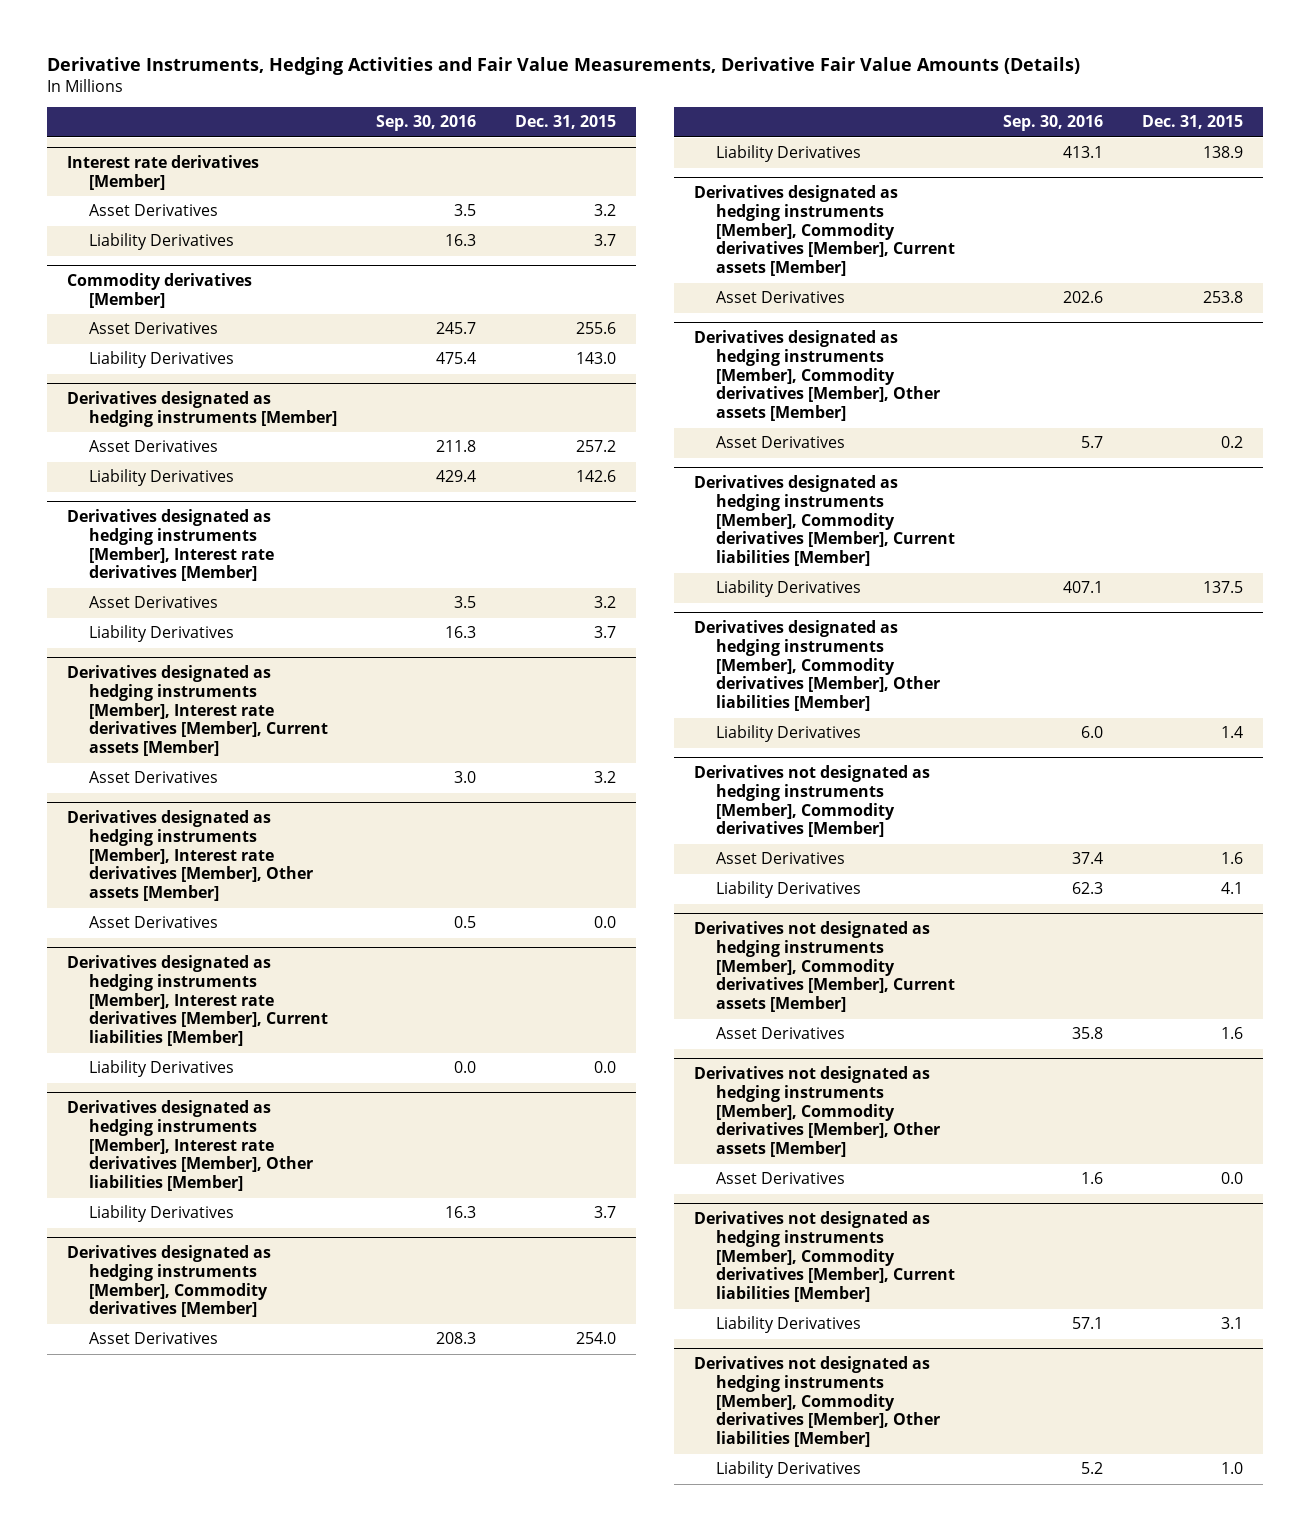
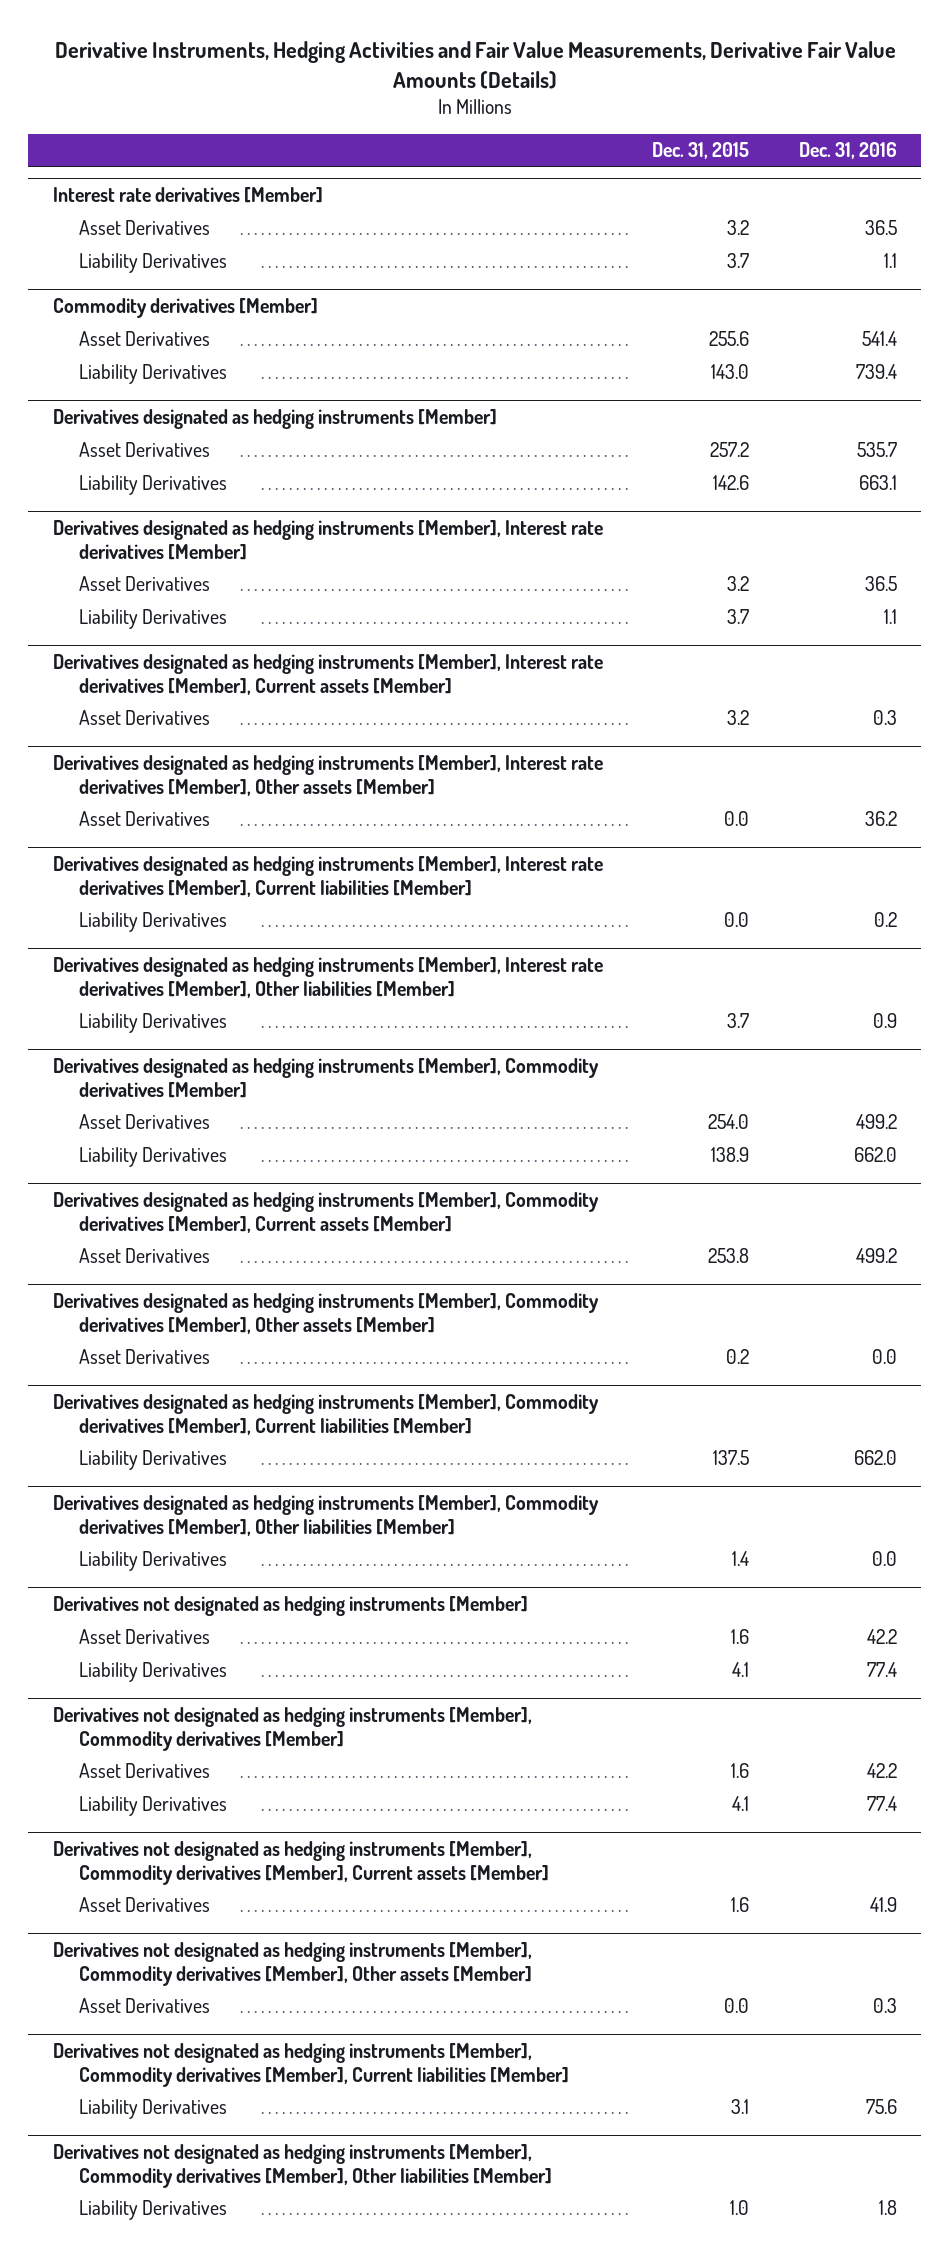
[376,115,477,132] Sep. 30, 2016 -> none
none -> [798,142,897,160] Dec. 31, 2016
none -> [53,1596,529,1617] Derivatives not designated as hedging instruments [Member]
none -> [78,1629,210,1645] Asset Derivatives
none -> [78,1662,227,1683] Liability Derivatives

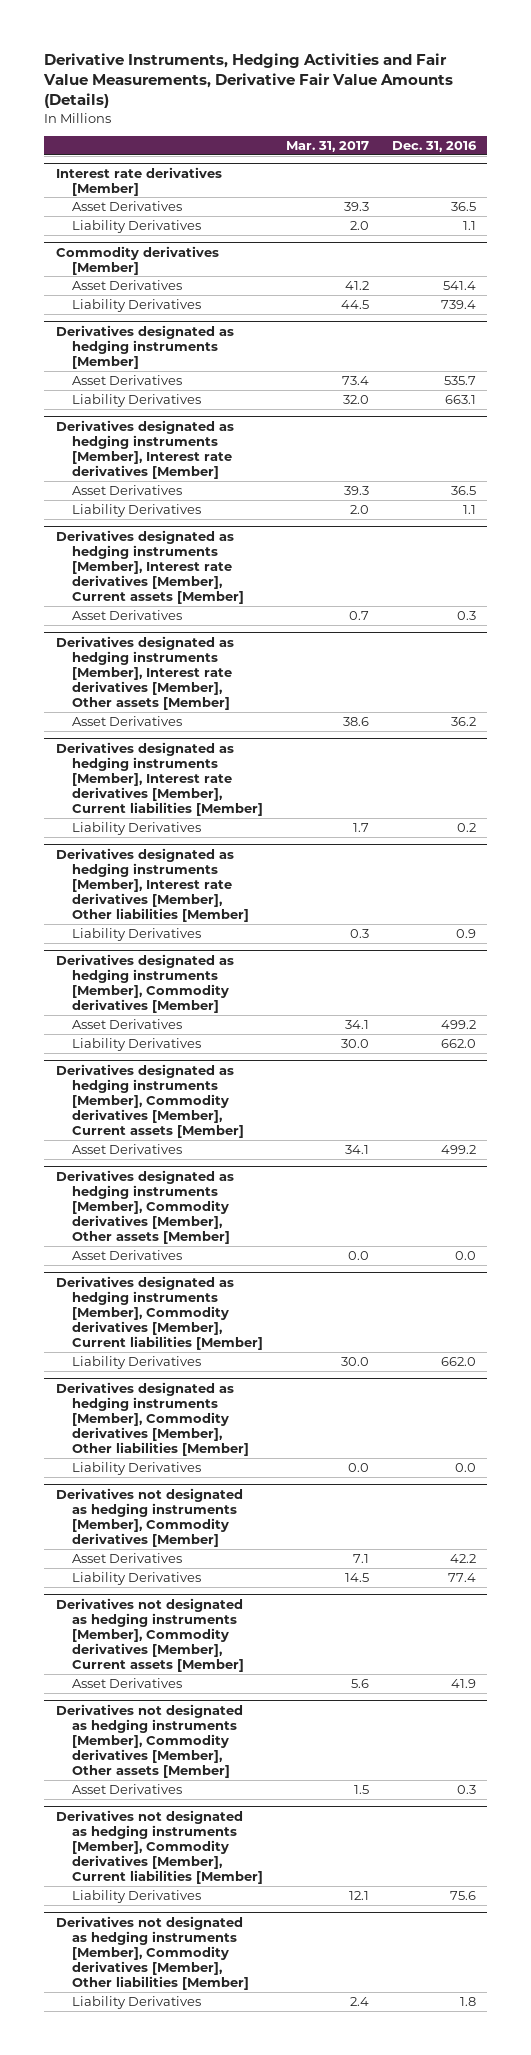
[652,142,750,160] Dec. 31, 2015 -> none
none -> [285,140,369,152] Mar. 31, 2017
[53,1596,529,1617] Derivatives not designated as hedging instruments [Member] -> none
[78,1629,210,1645] Asset Derivatives -> none
[78,1662,227,1683] Liability Derivatives -> none

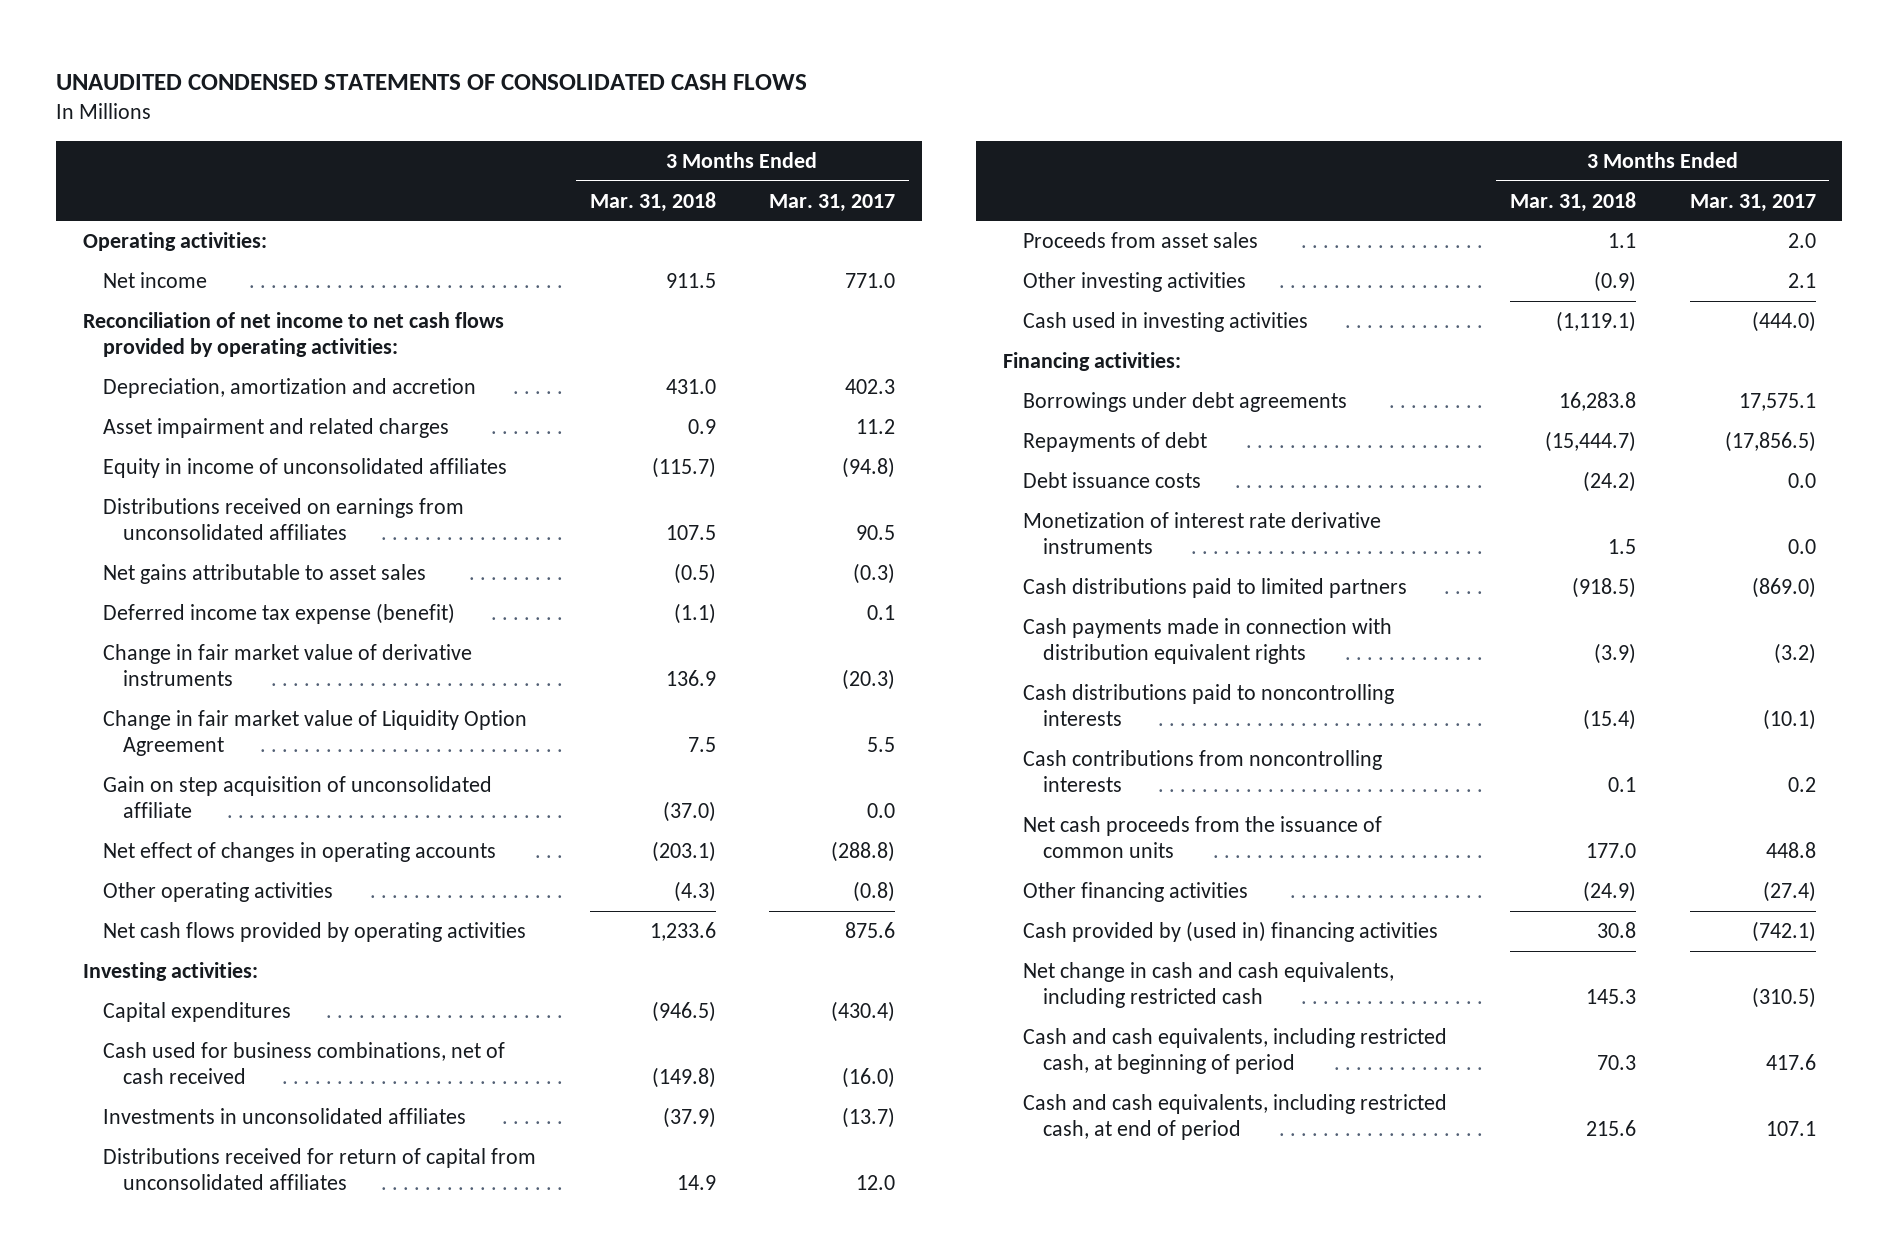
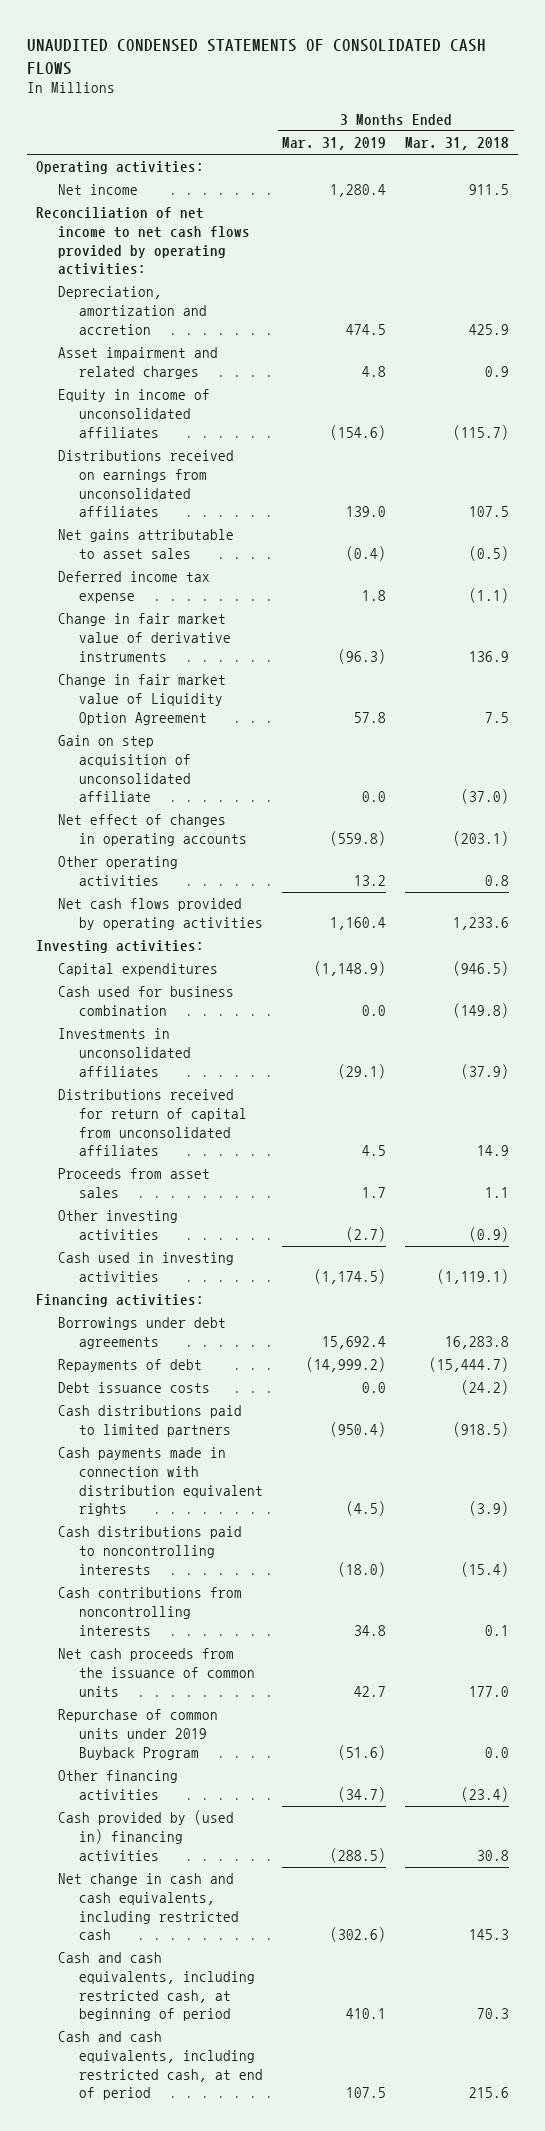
[769,193,896,212] Mar. 31, 2017 -> none
none -> [282,137,387,151] Mar. 31, 2019
[665,378,716,394] 431.0 -> [468,323,509,335] 425.9
[102,602,455,624] Deferred income tax expense (benefit) -> [57,571,210,604] Deferred income tax expense
[673,880,716,902] (4.3) -> [484,875,509,887] 0.8
[102,1041,505,1085] Cash used for business combinations, net of cash received -> [57,986,234,1017] Cash used for business combination
[1023,511,1382,555] Monetization of interest rate derivative instruments -> none
none -> [57,1709,218,1760] Repurchase of common units under 2019 Buyback Program
[1582,880,1636,902] (24.9) -> [460,1787,509,1803] (23.4)

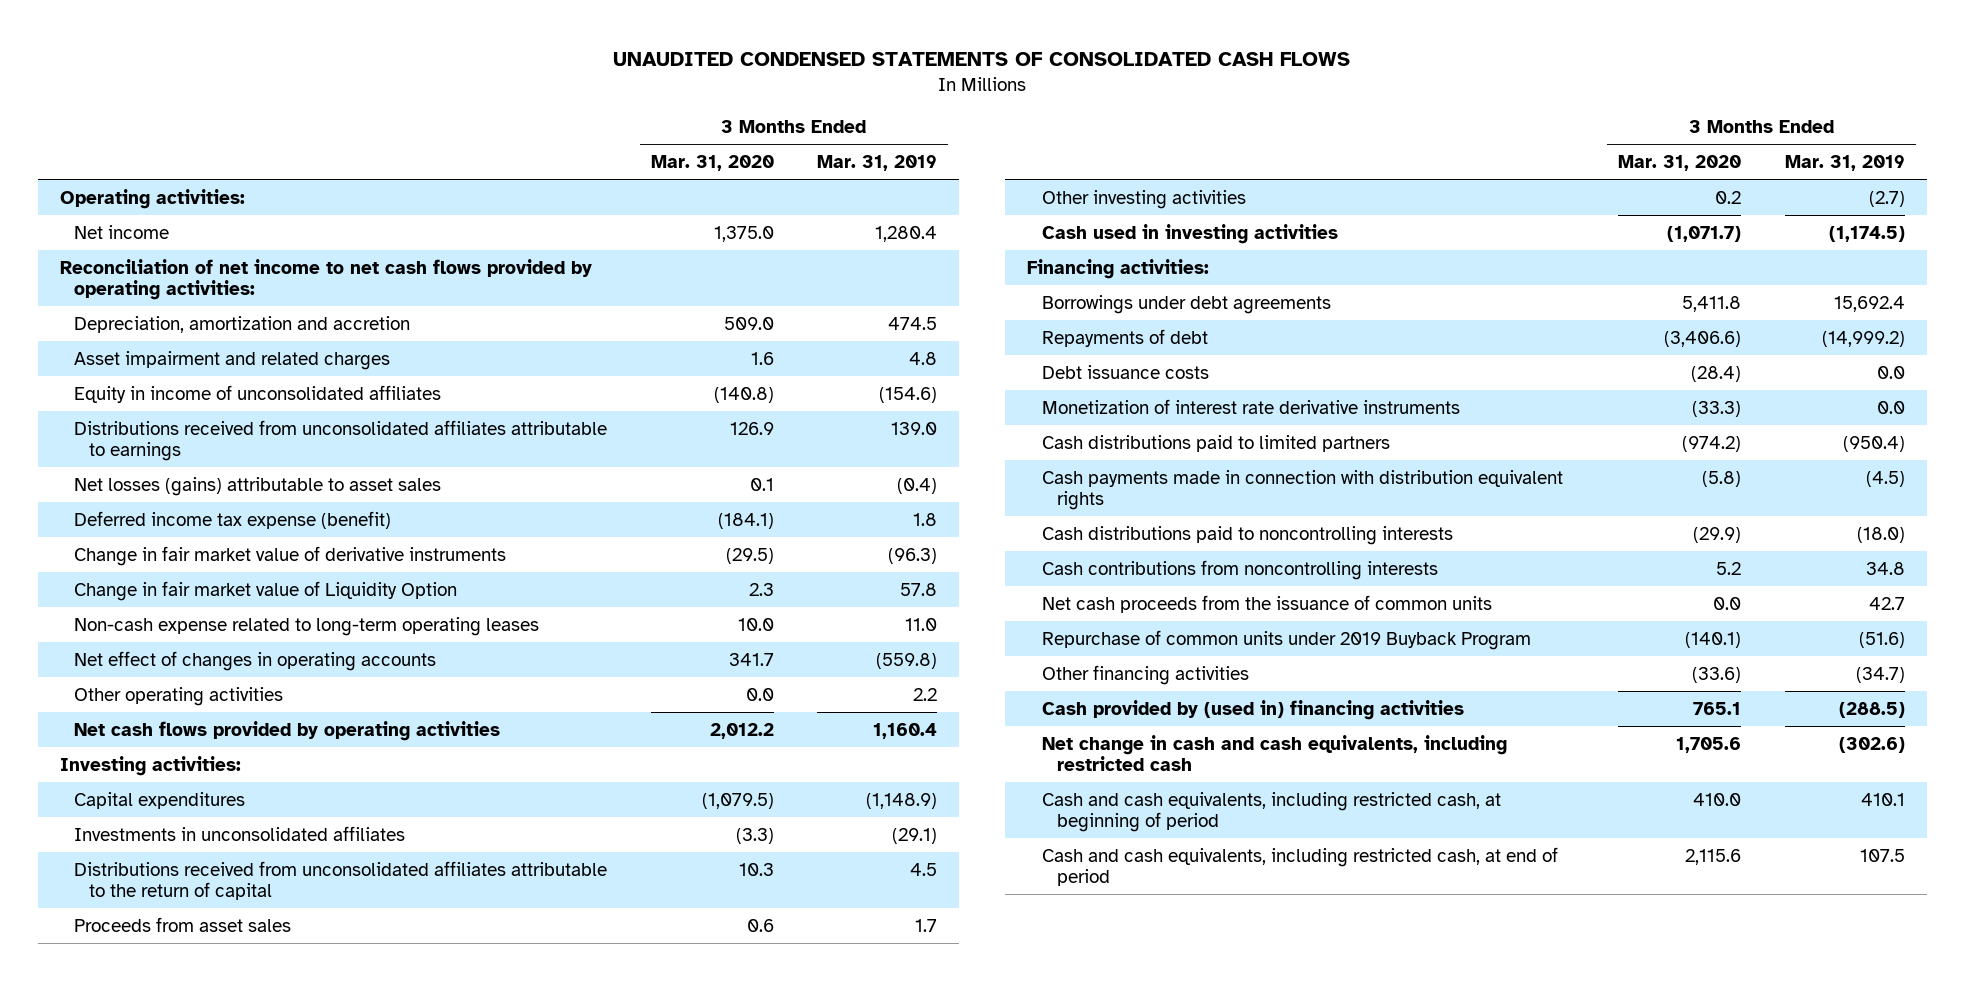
[404,137,509,151] Mar. 31, 2018 -> none
none -> [650,155,774,172] Mar. 31, 2020
[57,450,234,518] Distributions received on earnings from unconsolidated affiliates -> [74,419,608,461] Distributions received from unconsolidated affiliates attributable to earnings
[57,529,234,560] Net gains attributable to asset sales -> [74,476,442,496] Net losses (gains) attributable to asset sales
[57,571,210,604] Deferred income tax expense -> [74,510,392,529] Deferred income tax expense (benefit)
[57,735,192,803] Gain on step acquisition of unconsolidated affiliate -> none
[57,674,226,725] Change in fair market value of Liquidity Option Agreement -> [74,580,458,601] Change in fair market value of Liquidity Option
none -> [74,616,540,636] Non-cash expense related to long-term operating leases
[354,875,387,887] 13.2 -> [913,687,938,701] 2.2
[57,986,234,1017] Cash used for business combination -> none
[57,1089,248,1157] Distributions received for return of capital from unconsolidated affiliates -> [74,860,608,900] Distributions received from unconsolidated affiliates attributable to the return of capital
none -> [1041,398,1460,414] Monetization of interest rate derivative instruments

